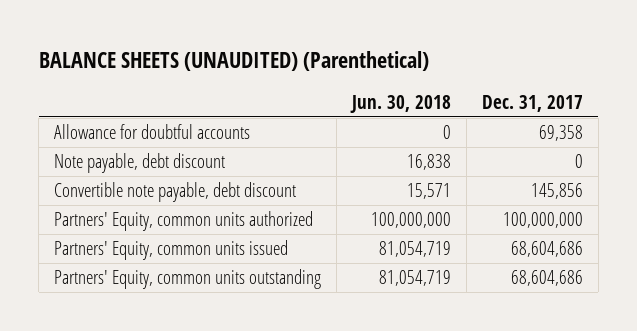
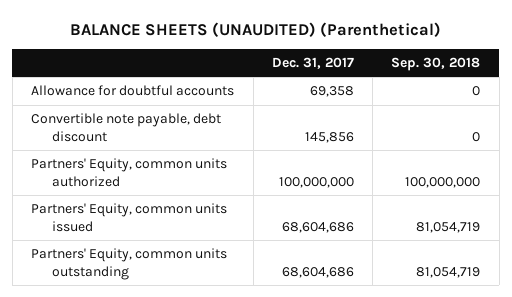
[349,95,451,114] Jun. 30, 2018 -> none
none -> [391,57,481,72] Sep. 30, 2018
[53,153,225,174] Note payable, debt discount -> none

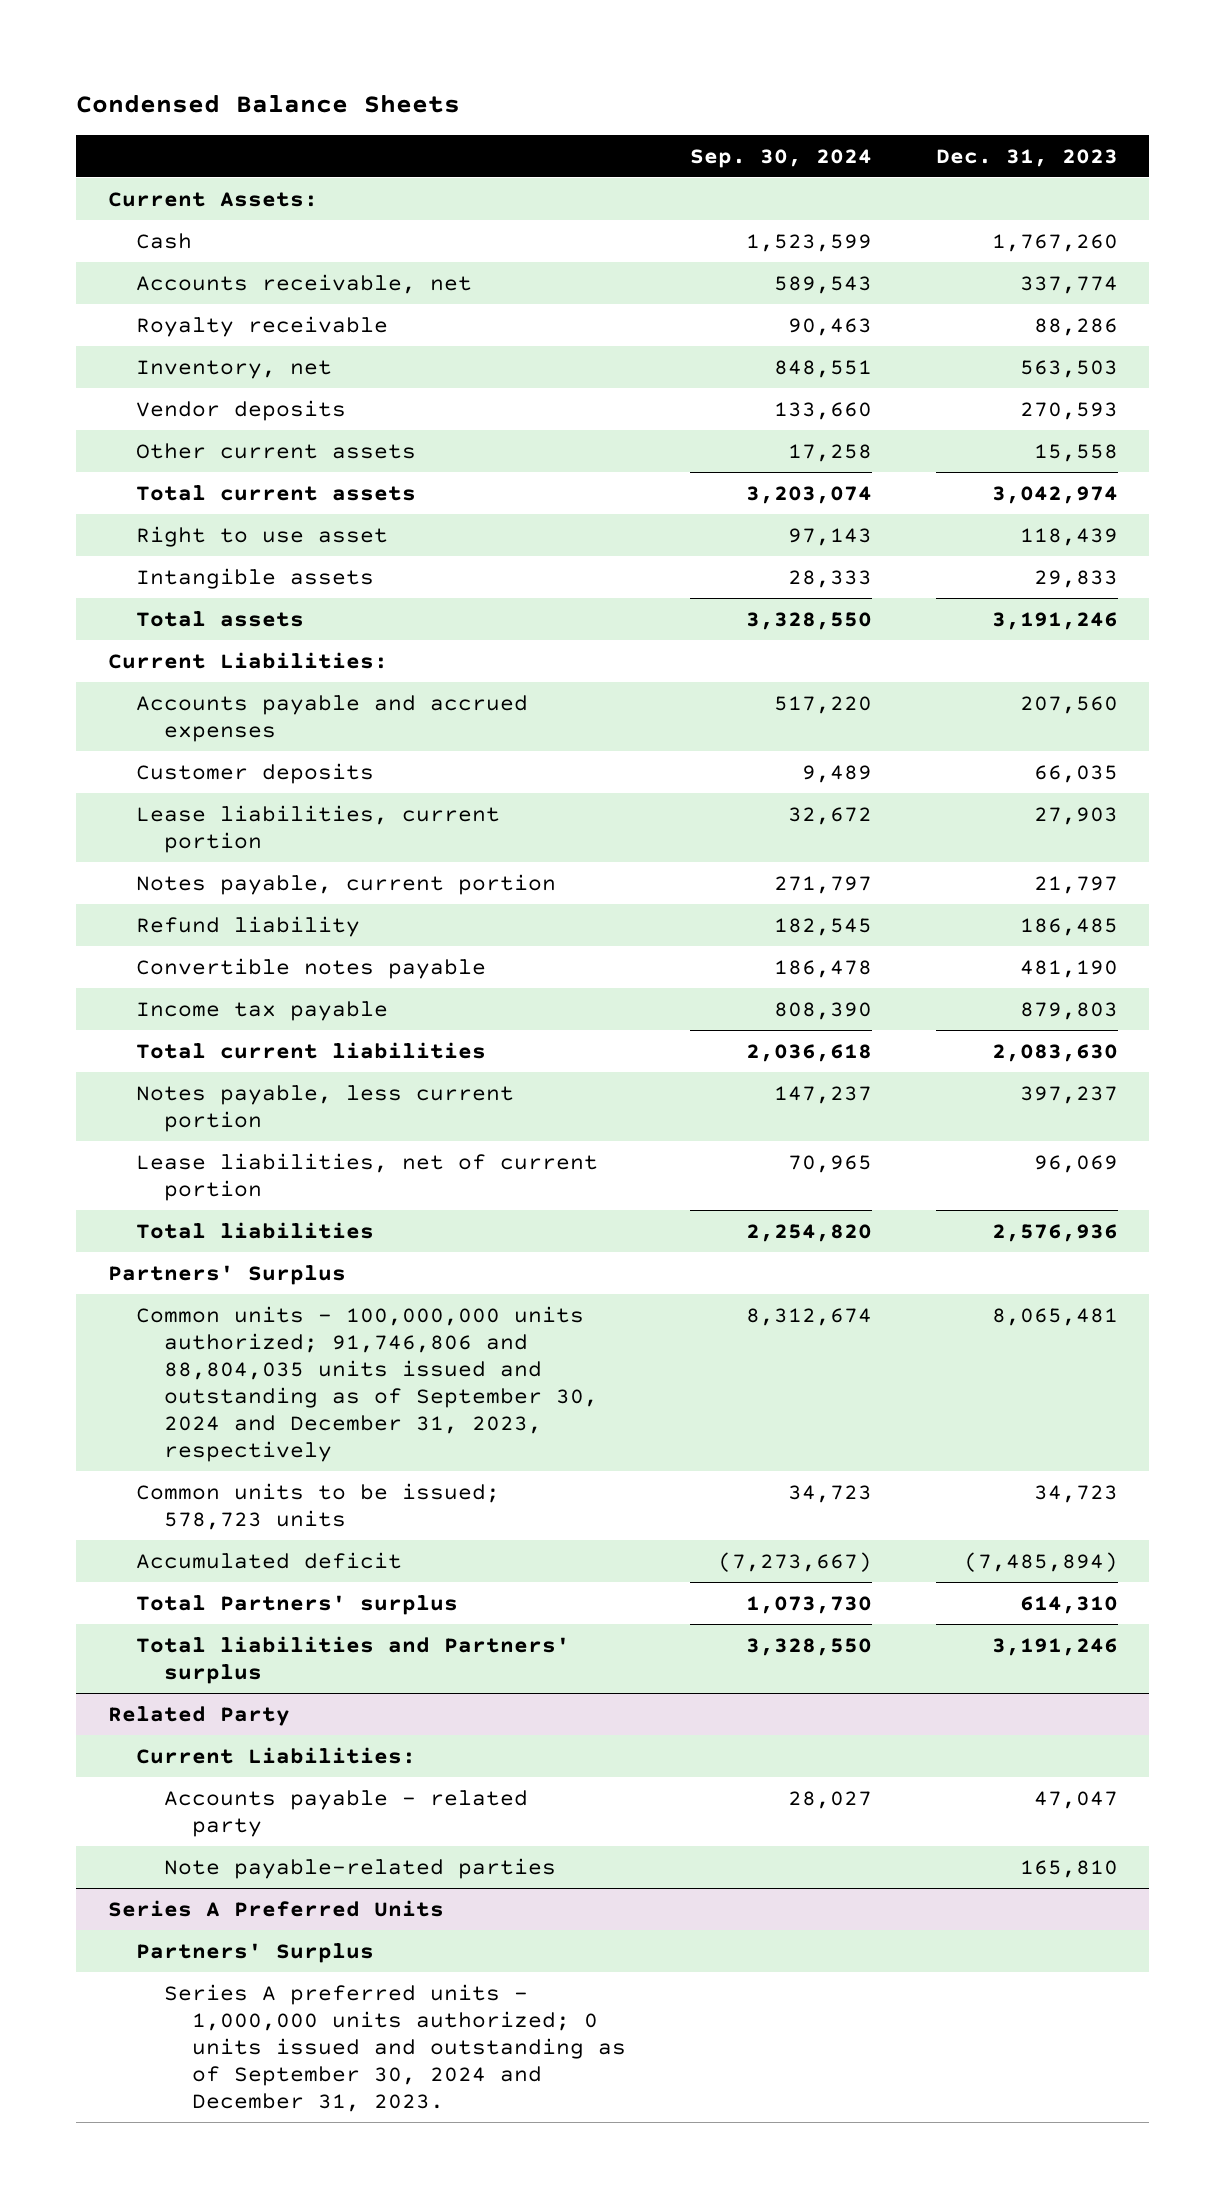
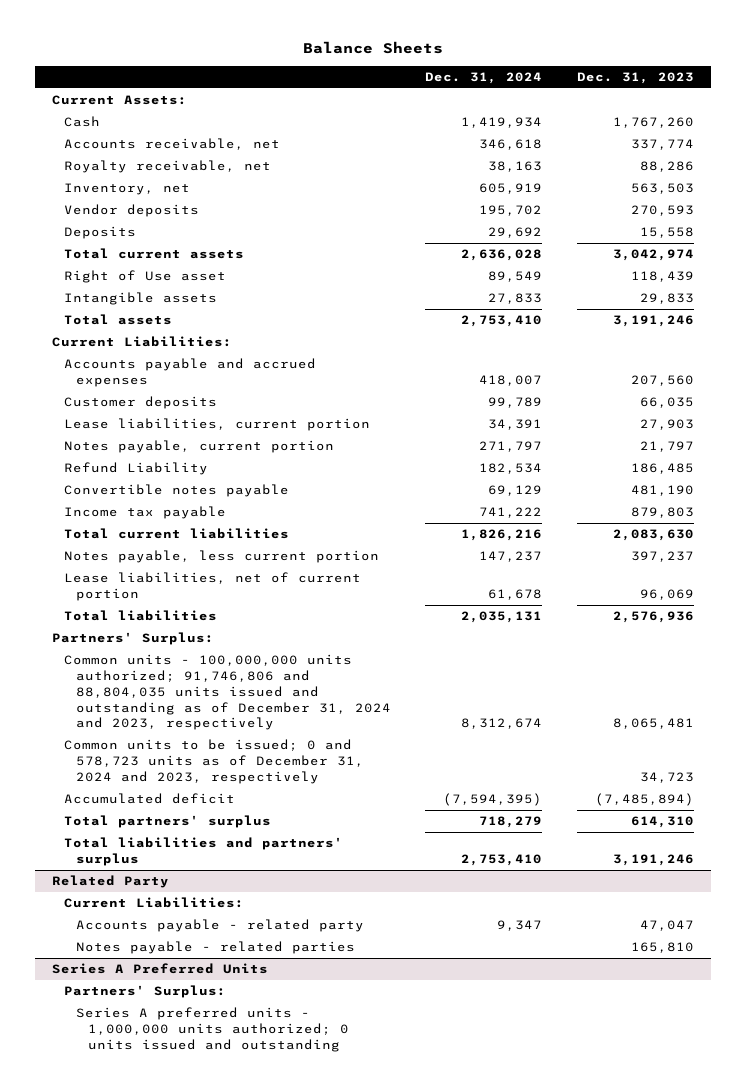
[76,95,461,114] Condensed Balance Sheets -> [302,41,443,55] Balance Sheets
[689,148,872,168] Sep. 30, 2024 -> none
none -> [425,71,543,84] Dec. 31, 2024
[136,315,389,337] Royalty receivable -> [63,160,271,174] Royalty receivable, net
[136,442,417,459] Other current assets -> [63,226,136,240] Deposits
[136,525,389,547] Right to use asset -> [63,270,226,284] Right of Use asset
[136,915,361,937] Refund liability -> [63,462,208,476] Refund Liability
[108,1264,347,1285] Partners' Surplus -> [51,632,214,646] Partners' Surplus:
[136,1305,599,1462] Common units - 100,000,000 units authorized; 91,746,806 and 88,804,035 units issued and outstanding as of September 30, 2024 and December 31, 2023, respectively -> [63,654,391,731] Common units - 100,000,000 units authorized; 91,746,806 and 88,804,035 units issued and outstanding as of December 31, 2024 and 2023, respectively
[136,1482,501,1530] Common units to be issued; 578,723 units -> [63,739,364,784] Common units to be issued; 0 and 578,723 units as of December 31, 2024 and 2023, respectively
[136,1594,459,1615] Total Partners' surplus -> [63,815,271,829] Total partners' surplus
[136,1635,571,1684] Total liabilities and Partners' surplus -> [63,837,343,867] Total liabilities and partners' surplus
[164,1857,557,1879] Note payable-related parties -> [75,941,355,955] Notes payable - related parties
[136,1942,375,1963] Partners' Surplus -> [63,985,226,999] Partners' Surplus:
[164,1983,627,2112] Series A preferred units - 1,000,000 units authorized; 0 units issued and outstanding as of September 30, 2024 and December 31, 2023. -> [75,1007,349,1052] Series A preferred units - 1,000,000 units authorized; 0 units issued and outstanding

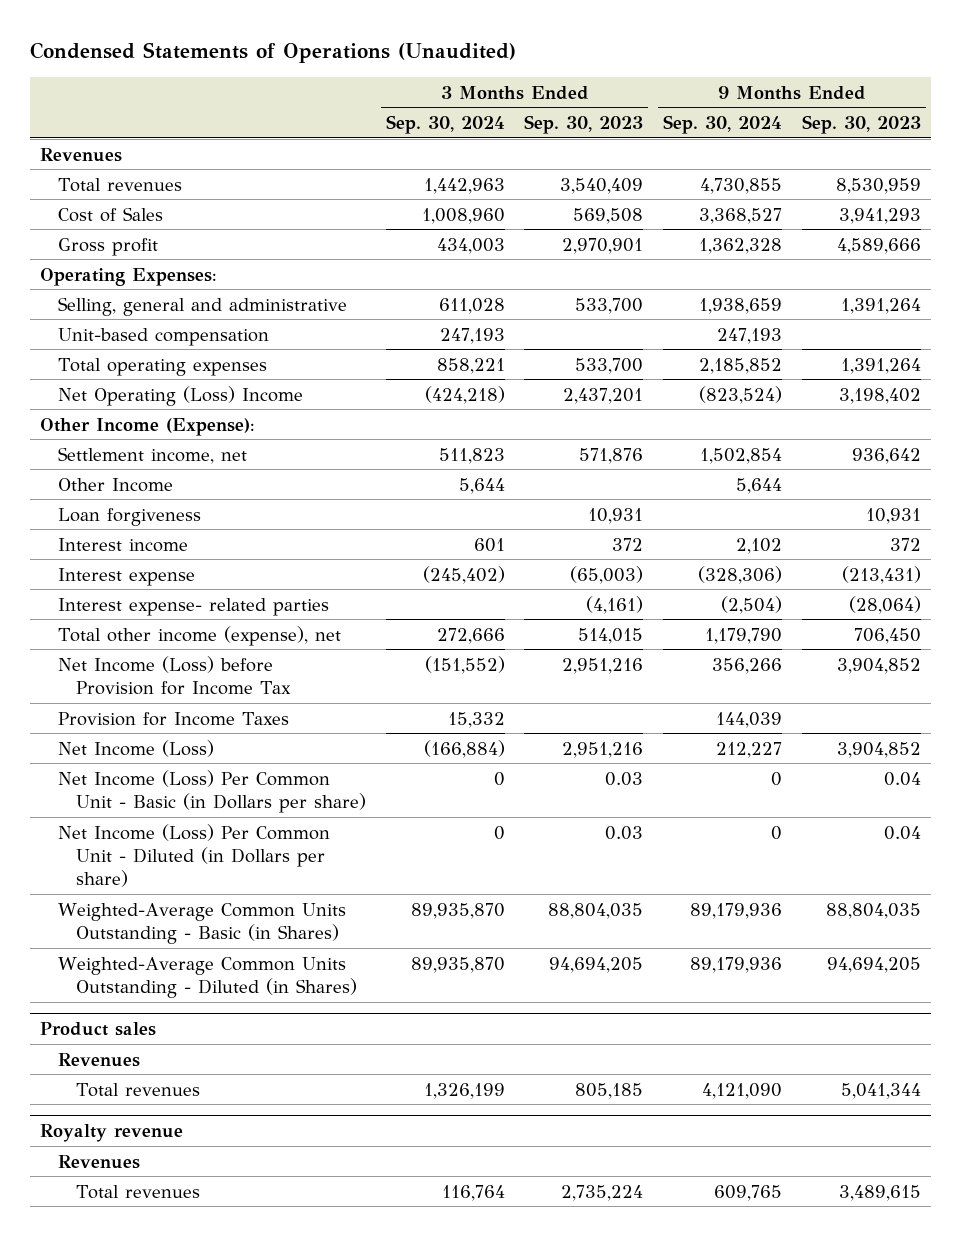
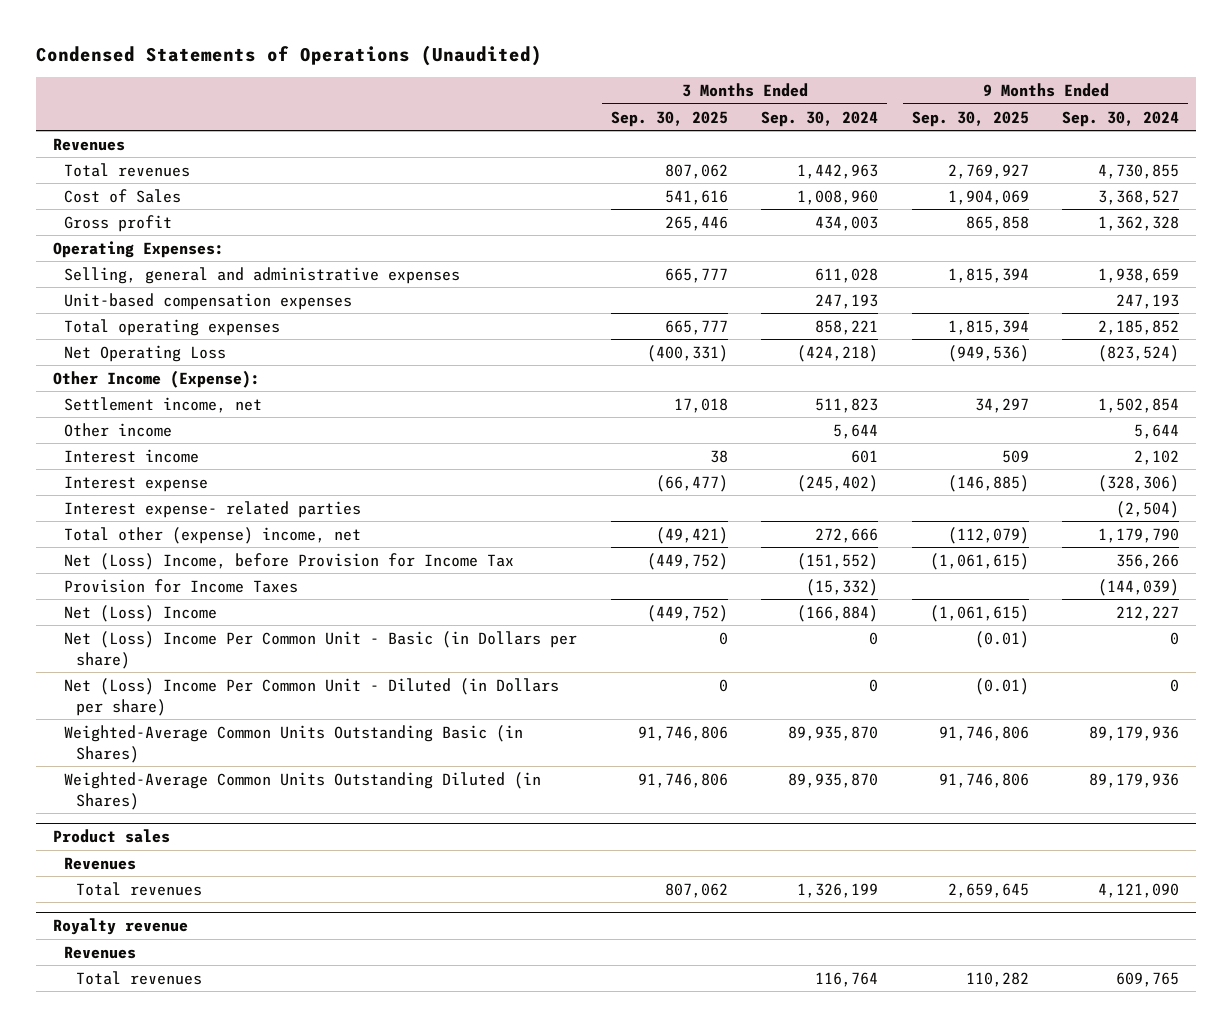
[524,115,644,135] Sep. 30, 2023 -> none
[801,115,921,135] Sep. 30, 2023 -> none
none -> [610,110,728,127] Sep. 30, 2025
none -> [911,110,1029,127] Sep. 30, 2025
[57,296,347,316] Selling, general and administrative -> [64,266,461,284] Selling, general and administrative expenses
[57,327,269,346] Unit-based compensation -> [64,292,353,310] Unit-based compensation expenses
[57,385,303,406] Net Operating (Loss) Income -> [64,344,227,362] Net Operating Loss
[57,507,201,526] Loan forgiveness -> none
[57,477,173,492] Other Income -> [64,422,173,437] Other income
[57,625,341,646] Total other income (expense), net -> [64,526,362,544] Total other (expense) income, net
[57,655,292,695] Net Income (Loss) before Provision for Income Tax -> [64,552,515,570] Net (Loss) Income, before Provision for Income Tax
[447,711,505,728] 15,332 -> [806,578,879,596] (15,332)
[716,711,783,728] 144,039 -> [1098,578,1180,596] (144,039)
[57,739,214,757] Net Income (Loss) -> [64,604,218,622] Net (Loss) Income
[57,769,367,813] Net Income (Loss) Per Common Unit - Basic (in Dollars per share) -> [64,630,578,669] Net (Loss) Income Per Common Unit - Basic (in Dollars per share)
[57,823,330,887] Net Income (Loss) Per Common Unit - Diluted (in Dollars per share) -> [64,677,560,716] Net (Loss) Income Per Common Unit - Diluted (in Dollars per share)
[57,902,346,944] Weighted-Average Common Units Outstanding - Basic (in Shares) -> [64,724,524,763] Weighted-Average Common Units Outstanding Basic (in Shares)
[57,956,358,998] Weighted-Average Common Units Outstanding - Diluted (in Shares) -> [64,771,542,810] Weighted-Average Common Units Outstanding Diluted (in Shares)

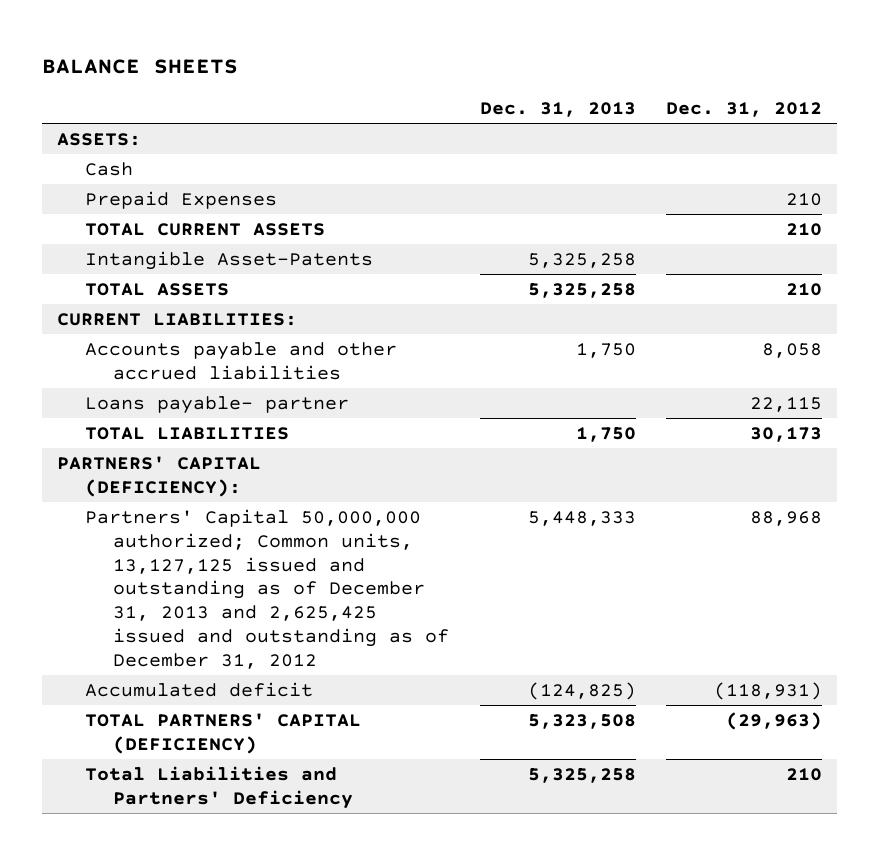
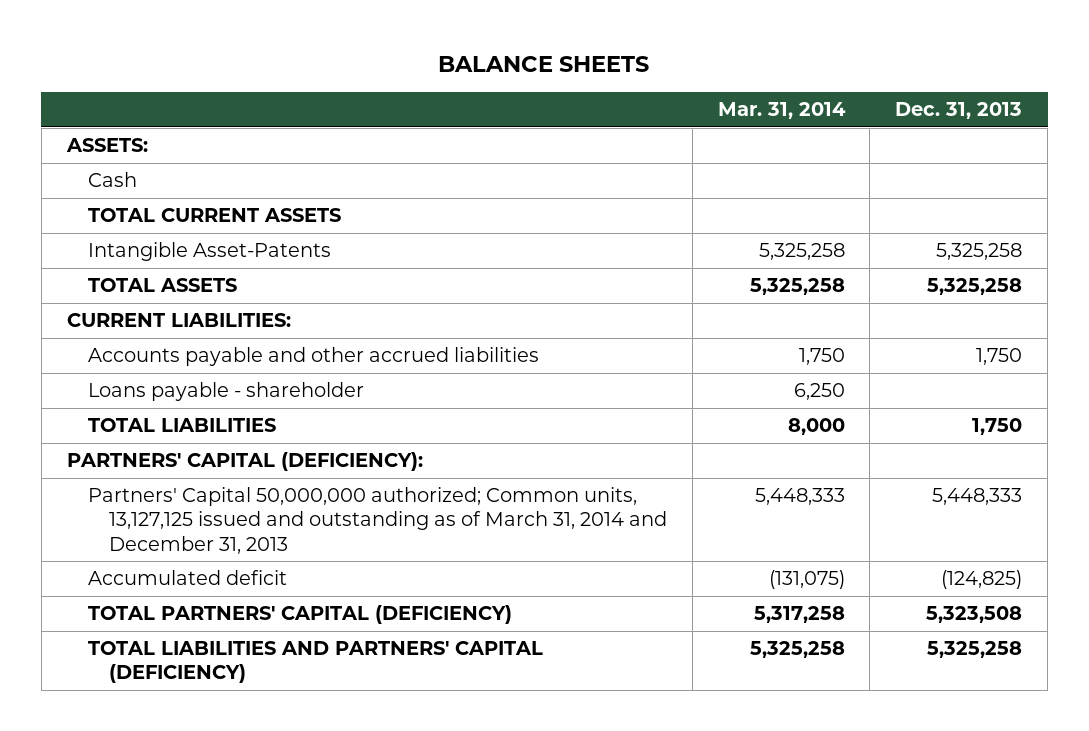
[666,102,823,118] Dec. 31, 2012 -> none
none -> [717,102,846,120] Mar. 31, 2014
[85,191,278,210] Prepaid Expenses -> none
[85,396,350,415] Loans payable- partner -> [87,382,364,402] Loans payable - shareholder
[85,509,450,669] Partners' Capital 50,000,000 authorized; Common units, 13,127,125 issued and outstanding as of December 31, 2013 and 2,625,425 issued and outstanding as of December 31, 2012 -> [87,487,667,554] Partners' Capital 50,000,000 authorized; Common units, 13,127,125 issued and outstanding as of March 31, 2014 and December 31, 2013
[85,766,354,809] Total Liabilities and Partners' Deficiency -> [87,641,543,684] TOTAL LIABILITIES AND PARTNERS' CAPITAL (DEFICIENCY)

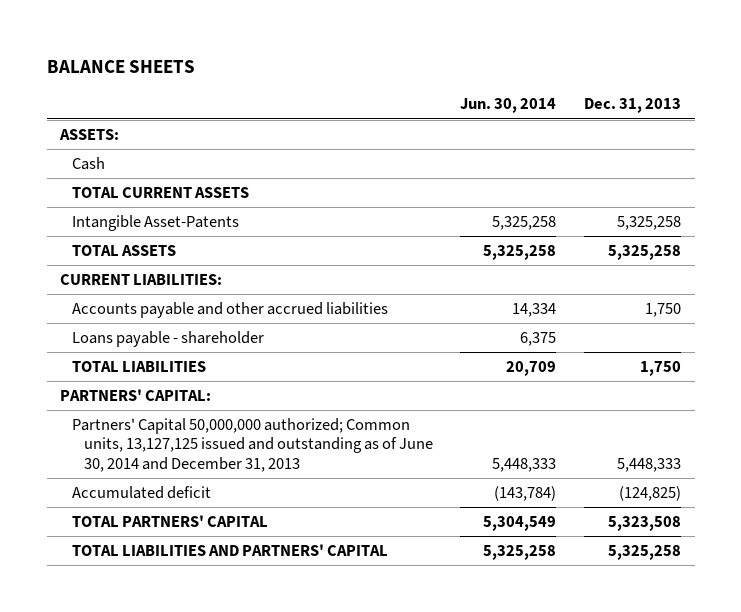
[717,102,846,120] Mar. 31, 2014 -> none
none -> [460,98,557,114] Jun. 30, 2014
[66,452,423,472] PARTNERS' CAPITAL (DEFICIENCY): -> [60,389,212,402] PARTNERS' CAPITAL:
[87,487,667,554] Partners' Capital 50,000,000 authorized; Common units, 13,127,125 issued and outstanding as of March 31, 2014 and December 31, 2013 -> [72,418,433,472] Partners' Capital 50,000,000 authorized; Common units, 13,127,125 issued and outstanding as of June 30, 2014 and December 31, 2013
[87,605,512,625] TOTAL PARTNERS' CAPITAL (DEFICIENCY) -> [72,515,269,528] TOTAL PARTNERS' CAPITAL
[87,641,543,684] TOTAL LIABILITIES AND PARTNERS' CAPITAL (DEFICIENCY) -> [72,544,389,557] TOTAL LIABILITIES AND PARTNERS' CAPITAL

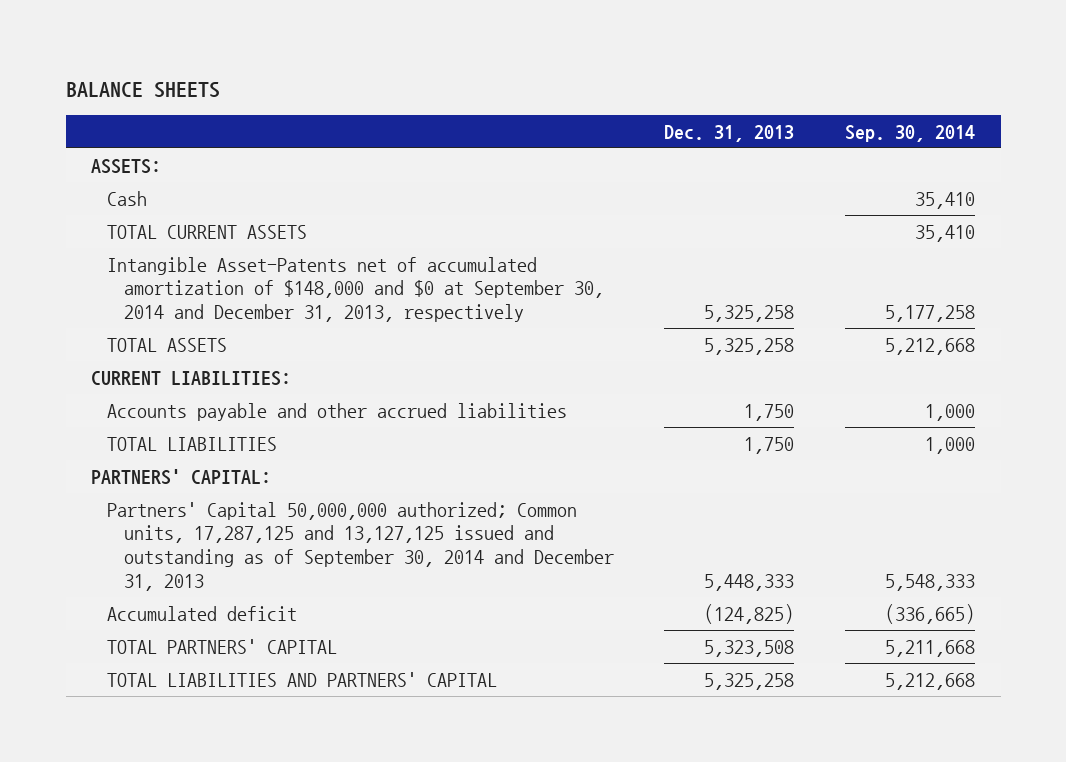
[460,98,557,114] Jun. 30, 2014 -> none
none -> [845,124,976,142] Sep. 30, 2014
[72,215,240,232] Intangible Asset-Patents -> [107,256,604,322] Intangible Asset-Patents net of accumulated amortization of $148,000 and $0 at September 30, 2014 and December 31, 2013, respectively
[72,331,265,348] Loans payable - shareholder -> none
[72,418,433,472] Partners' Capital 50,000,000 authorized; Common units, 13,127,125 issued and outstanding as of June 30, 2014 and December 31, 2013 -> [107,501,614,591] Partners' Capital 50,000,000 authorized; Common units, 17,287,125 and 13,127,125 issued and outstanding as of September 30, 2014 and December 31, 2013

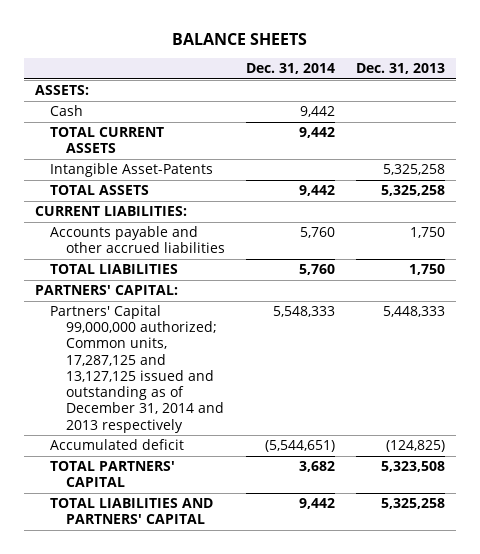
[845,124,976,142] Sep. 30, 2014 -> none
none -> [246,63,336,75] Dec. 31, 2014
[107,256,604,322] Intangible Asset-Patents net of accumulated amortization of $148,000 and $0 at September 30, 2014 and December 31, 2013, respectively -> [50,163,214,178] Intangible Asset-Patents
[107,501,614,591] Partners' Capital 50,000,000 authorized; Common units, 17,287,125 and 13,127,125 issued and outstanding as of September 30, 2014 and December 31, 2013 -> [50,305,224,433] Partners' Capital 99,000,000 authorized; Common units, 17,287,125 and 13,127,125 issued and outstanding as of December 31, 2014 and 2013 respectively

